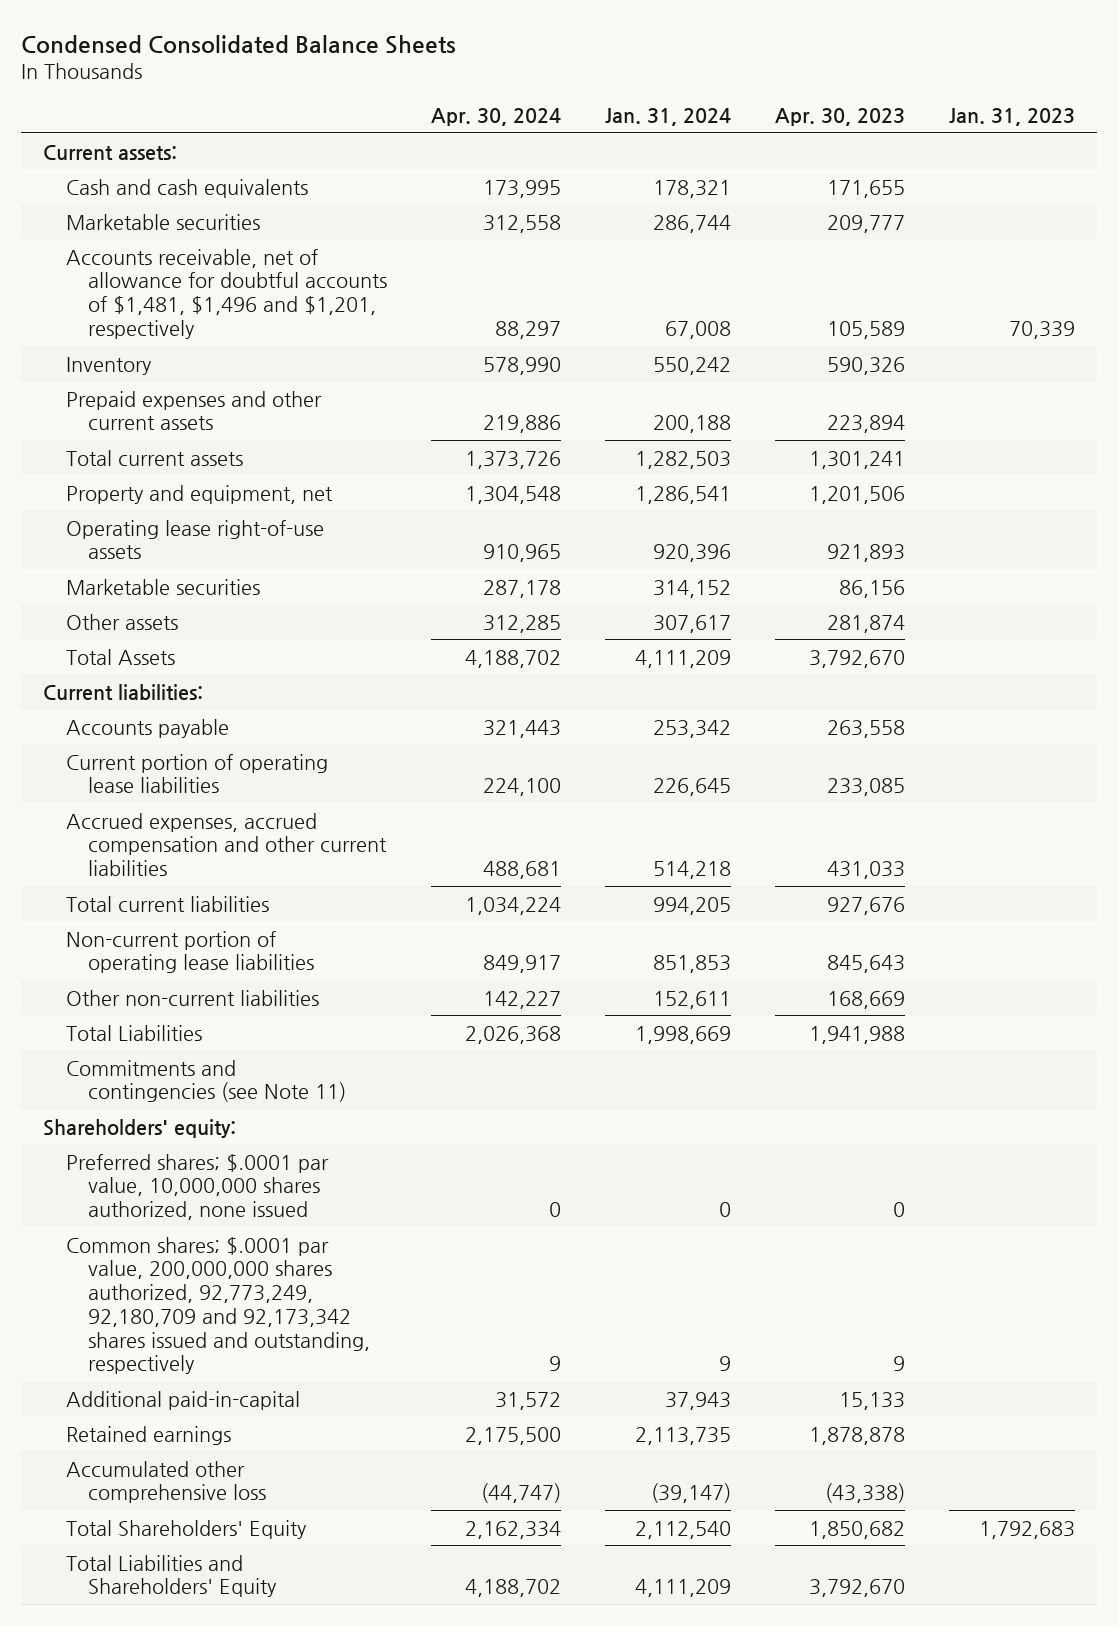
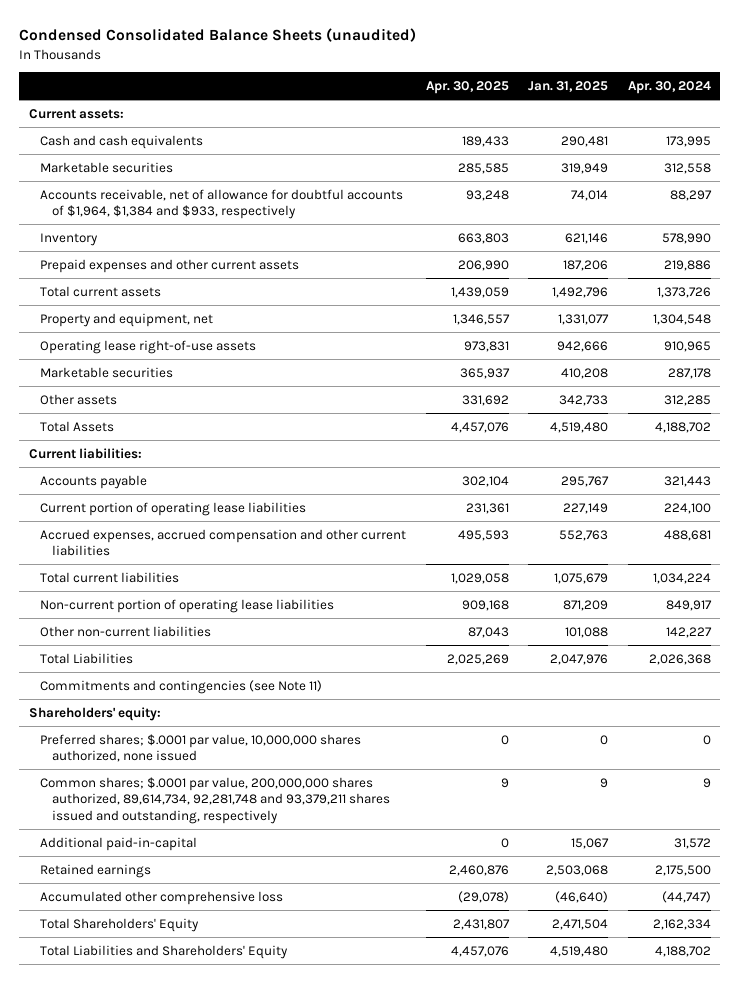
[21,34,457,54] Condensed Consolidated Balance Sheets -> [19,28,417,43] Condensed Consolidated Balance Sheets (unaudited)
[605,107,732,126] Jan. 31, 2024 -> none
[775,107,906,126] Apr. 30, 2023 -> none
[949,107,1076,126] Jan. 31, 2023 -> none
none -> [425,80,509,94] Apr. 30, 2025
none -> [528,80,609,92] Jan. 31, 2025
[65,248,388,339] Accounts receivable, net of allowance for doubtful accounts of $1,481, $1,496 and $1,201, respectively -> [40,188,404,220] Accounts receivable, net of allowance for doubtful accounts of $1,964, $1,384 and $933, respectively
[65,1236,371,1375] Common shares; $.0001 par value, 200,000,000 shares authorized, 92,773,249, 92,180,709 and 92,173,342 shares issued and outstanding, respectively -> [40,776,390,824] Common shares; $.0001 par value, 200,000,000 shares authorized, 89,614,734, 92,281,748 and 93,379,211 shares issued and outstanding, respectively

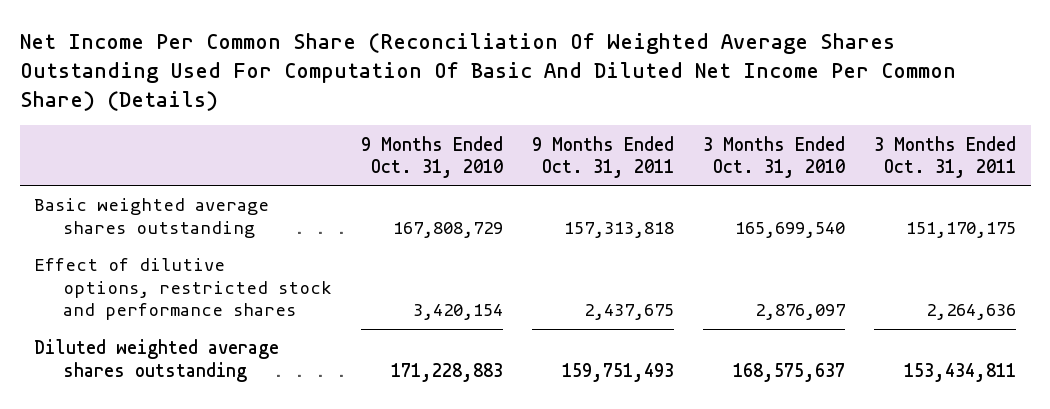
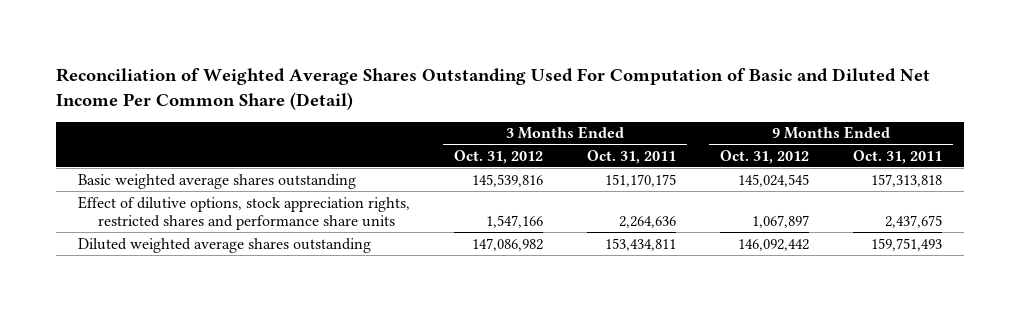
[19,32,956,111] Net Income Per Common Share (Reconciliation Of Weighted Average Shares Outstanding Used For Computation Of Basic And Diluted Net Income Per Common Share) (Details) -> [55,67,930,110] Reconciliation of Weighted Average Shares Outstanding Used For Computation of Basic and Diluted Net Income Per Common Share (Detail)
[361,135,504,179] 9 Months Ended Oct. 31, 2010 -> none
[703,135,846,179] 3 Months Ended Oct. 31, 2010 -> none
none -> [453,149,543,164] Oct. 31, 2012
none -> [719,149,809,164] Oct. 31, 2012
[34,258,333,321] Effect of dilutive options, restricted stock and performance shares -> [77,195,410,231] Effect of dilutive options, stock appreciation rights, restricted shares and performance share units

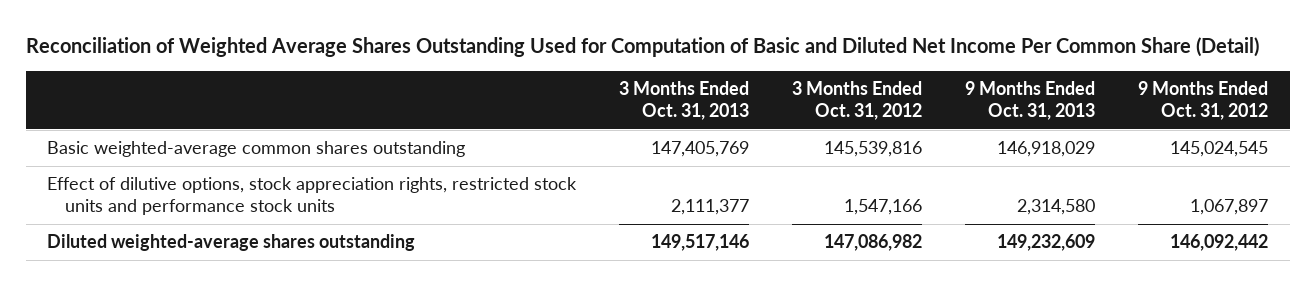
[55,67,930,110] Reconciliation of Weighted Average Shares Outstanding Used For Computation of Basic and Diluted Net Income Per Common Share (Detail) -> [25,37,1259,58] Reconciliation of Weighted Average Shares Outstanding Used for Computation of Basic and Diluted Net Income Per Common Share (Detail)
[586,149,676,164] Oct. 31, 2011 -> none
[853,149,943,164] Oct. 31, 2011 -> none
none -> [619,80,750,121] 3 Months Ended Oct. 31, 2013
none -> [965,80,1096,121] 9 Months Ended Oct. 31, 2013
[77,173,356,189] Basic weighted average shares outstanding -> [47,141,466,158] Basic weighted-average common shares outstanding
[77,195,410,231] Effect of dilutive options, stock appreciation rights, restricted shares and performance share units -> [47,177,578,216] Effect of dilutive options, stock appreciation rights, restricted stock units and performance stock units
[77,237,371,253] Diluted weighted average shares outstanding -> [47,234,416,252] Diluted weighted-average shares outstanding

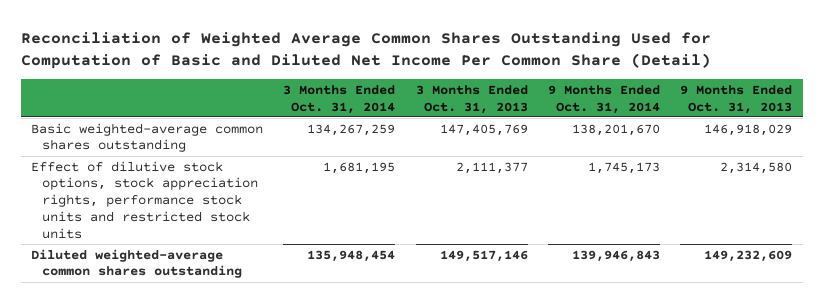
[25,37,1259,58] Reconciliation of Weighted Average Shares Outstanding Used for Computation of Basic and Diluted Net Income Per Common Share (Detail) -> [20,31,711,69] Reconciliation of Weighted Average Common Shares Outstanding Used for Computation of Basic and Diluted Net Income Per Common Share (Detail)
[792,80,923,121] 3 Months Ended Oct. 31, 2012 -> none
[1138,80,1269,121] 9 Months Ended Oct. 31, 2012 -> none
none -> [283,84,396,114] 3 Months Ended Oct. 31, 2014
none -> [548,84,661,114] 9 Months Ended Oct. 31, 2014
[47,177,578,216] Effect of dilutive options, stock appreciation rights, restricted stock units and performance stock units -> [30,160,259,239] Effect of dilutive stock options, stock appreciation rights, performance stock units and restricted stock units
[47,234,416,252] Diluted weighted-average shares outstanding -> [30,248,243,279] Diluted weighted-average common shares outstanding

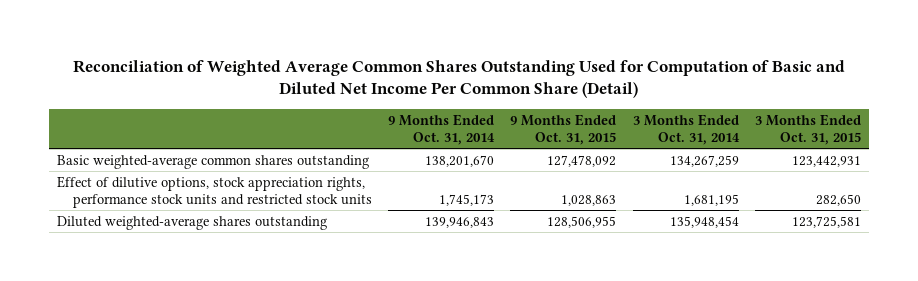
[415,84,528,114] 3 Months Ended Oct. 31, 2013 -> none
[680,84,793,114] 9 Months Ended Oct. 31, 2013 -> none
none -> [510,113,617,145] 9 Months Ended Oct. 31, 2015
none -> [754,113,861,145] 3 Months Ended Oct. 31, 2015
[30,160,259,239] Effect of dilutive stock options, stock appreciation rights, performance stock units and restricted stock units -> [57,175,372,208] Effect of dilutive options, stock appreciation rights, performance stock units and restricted stock units
[30,248,243,279] Diluted weighted-average common shares outstanding -> [57,215,328,230] Diluted weighted-average shares outstanding

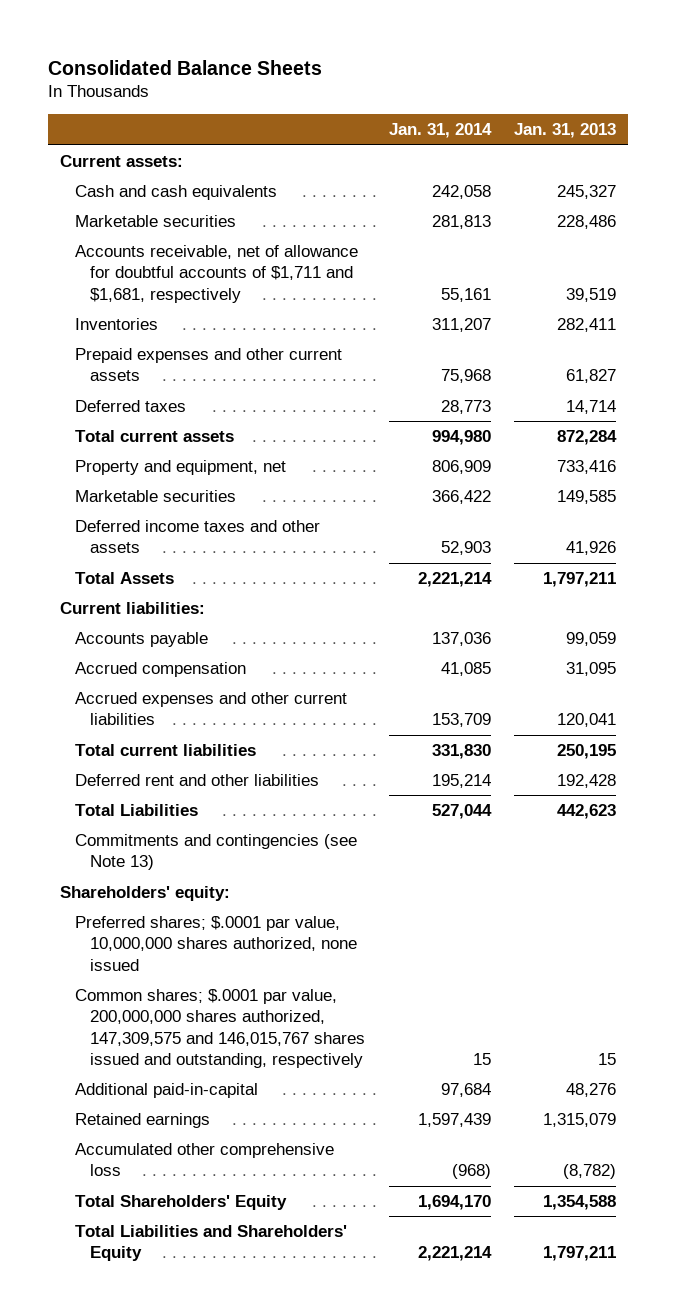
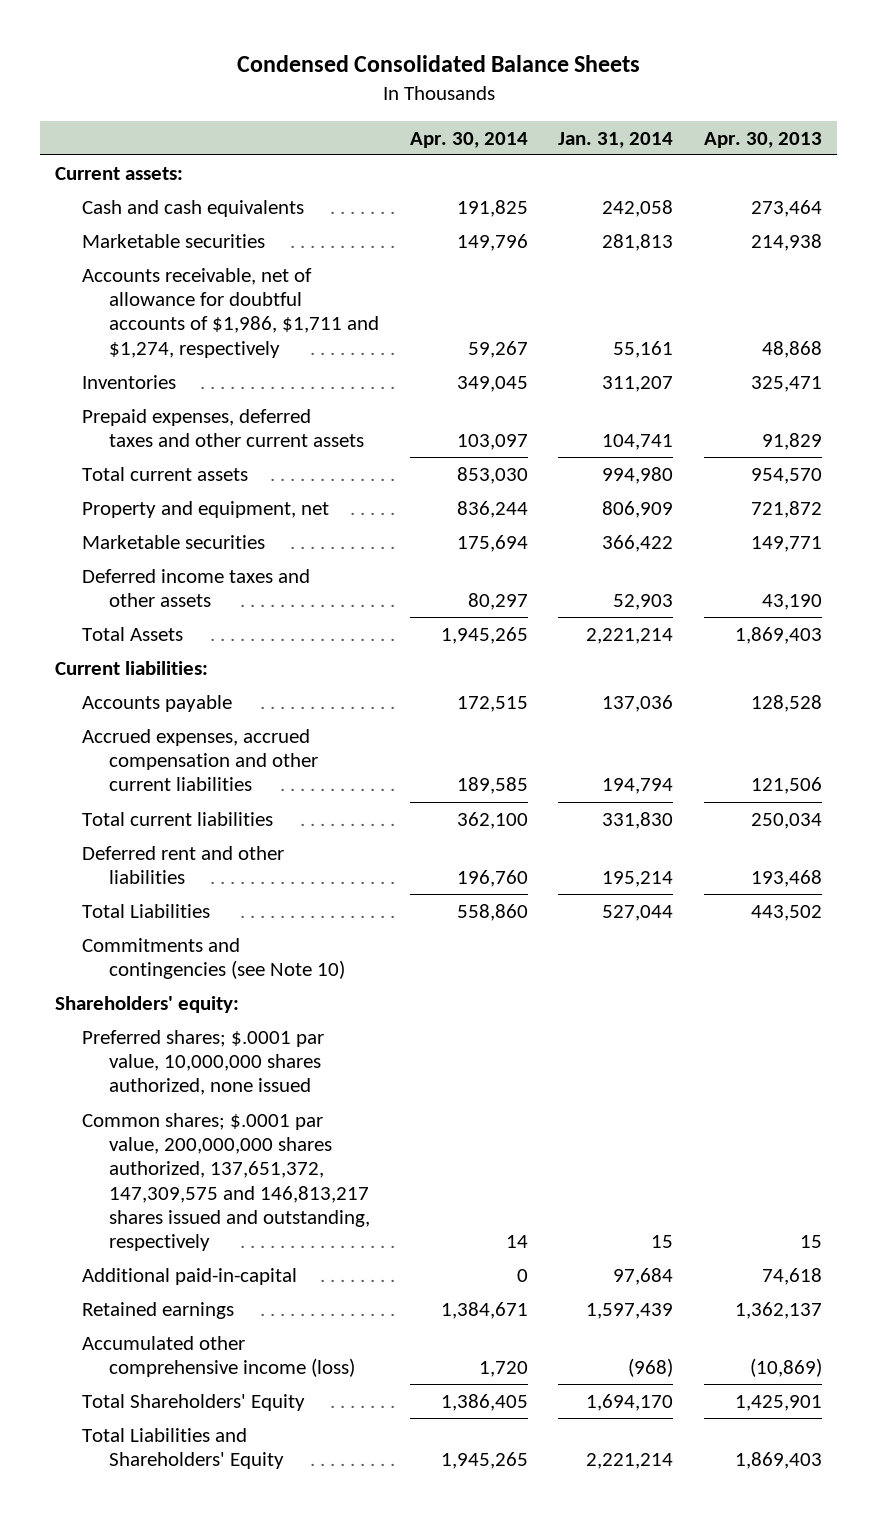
[48,59,323,75] Consolidated Balance Sheets -> [236,55,640,73] Condensed Consolidated Balance Sheets
[514,123,617,139] Jan. 31, 2013 -> none
none -> [409,131,528,148] Apr. 30, 2014
none -> [704,131,823,148] Apr. 30, 2013
[75,245,359,303] Accounts receivable, net of allowance for doubtful accounts of $1,711 and $1,681, respectively -> [82,267,380,358] Accounts receivable, net of allowance for doubtful accounts of $1,986, $1,711 and $1,274, respectively
[75,400,187,413] Deferred taxes -> none
[75,348,343,382] Prepaid expenses and other current assets -> [82,408,365,448] Prepaid expenses, deferred taxes and other current assets
[440,369,491,384] 75,968 -> [602,434,674,451] 104,741
[75,662,247,678] Accrued compensation -> none
[75,692,348,726] Accrued expenses and other current liabilities -> [82,728,319,792] Accrued expenses, accrued compensation and other current liabilities
[431,713,491,728] 153,709 -> [602,778,674,795] 194,794
[75,834,358,871] Commitments and contingencies (see Note 13) -> [82,937,346,980] Commitments and contingencies (see Note 10)
[75,989,365,1068] Common shares; $.0001 par value, 200,000,000 shares authorized, 147,309,575 and 146,015,767 shares issued and outstanding, respectively -> [82,1112,371,1252] Common shares; $.0001 par value, 200,000,000 shares authorized, 137,651,372, 147,309,575 and 146,813,217 shares issued and outstanding, respectively
[75,1143,335,1177] Accumulated other comprehensive loss -> [82,1335,356,1378] Accumulated other comprehensive income (loss)

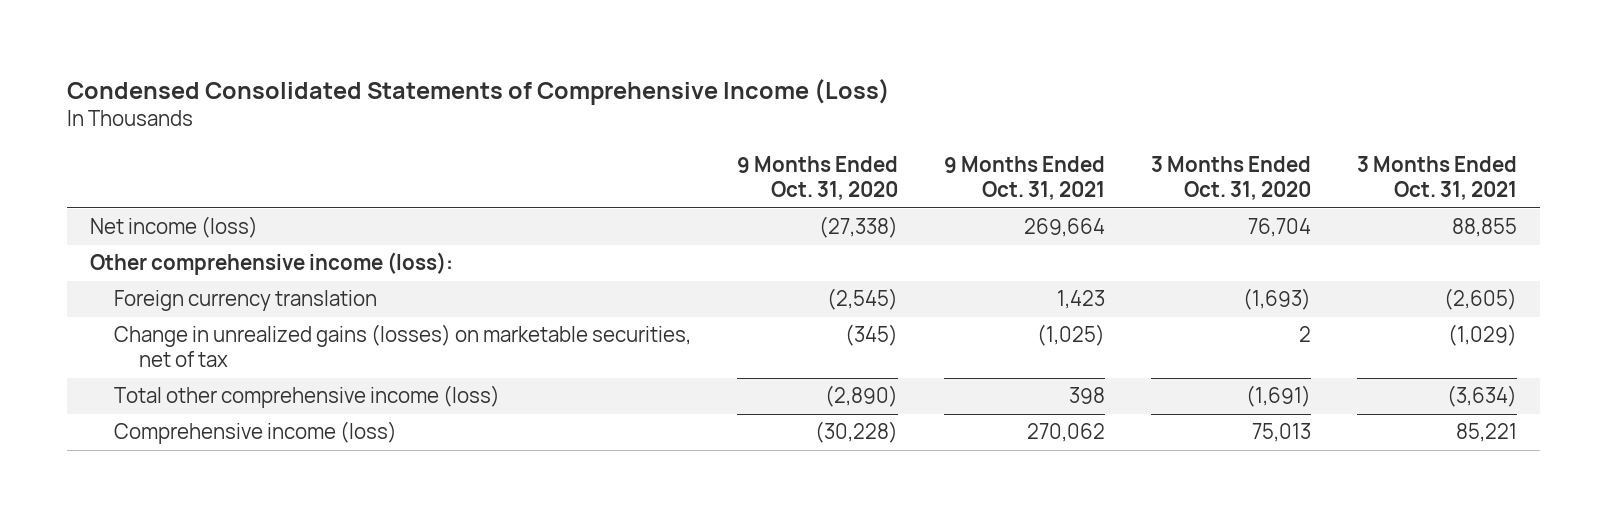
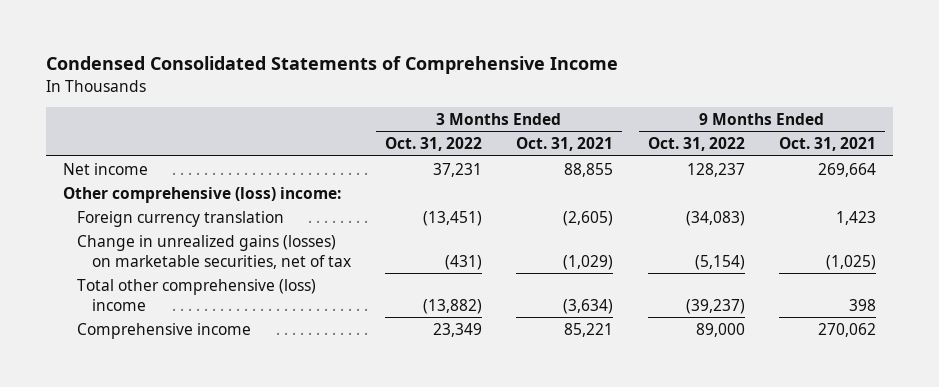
[66,78,890,105] Condensed Consolidated Statements of Comprehensive Income (Loss) -> [45,56,618,75] Condensed Consolidated Statements of Comprehensive Income
[737,156,899,201] 9 Months Ended Oct. 31, 2020 -> none
[1150,156,1311,201] 3 Months Ended Oct. 31, 2020 -> none
none -> [385,137,483,152] Oct. 31, 2022
none -> [647,137,745,152] Oct. 31, 2022
[89,216,258,239] Net income (loss) -> [63,162,149,175] Net income
[89,252,453,276] Other comprehensive income (loss): -> [63,186,342,203] Other comprehensive (loss) income:
[114,385,501,409] Total other comprehensive income (loss) -> [77,278,317,311] Total other comprehensive (loss) income
[114,421,398,445] Comprehensive income (loss) -> [77,322,252,339] Comprehensive income

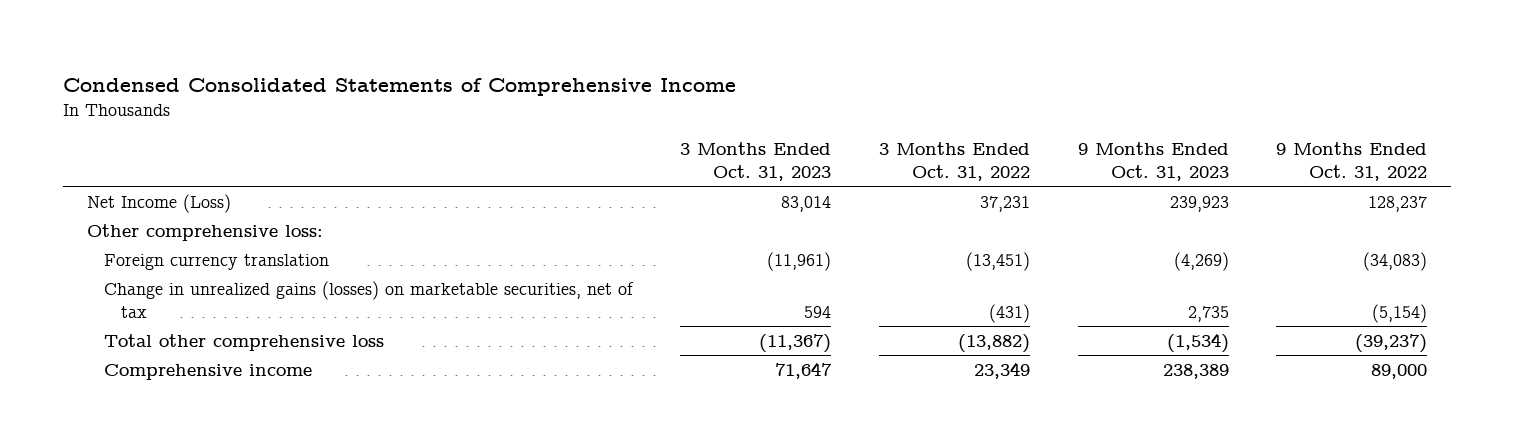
[516,137,614,152] Oct. 31, 2021 -> none
[779,137,877,152] Oct. 31, 2021 -> none
none -> [680,142,832,181] 3 Months Ended Oct. 31, 2023
none -> [1077,142,1229,181] 9 Months Ended Oct. 31, 2023
[63,162,149,175] Net income -> [87,193,232,213] Net Income (Loss)
[63,186,342,203] Other comprehensive (loss) income: -> [87,223,324,241] Other comprehensive loss:
[77,278,317,311] Total other comprehensive (loss) income -> [103,333,384,351] Total other comprehensive loss

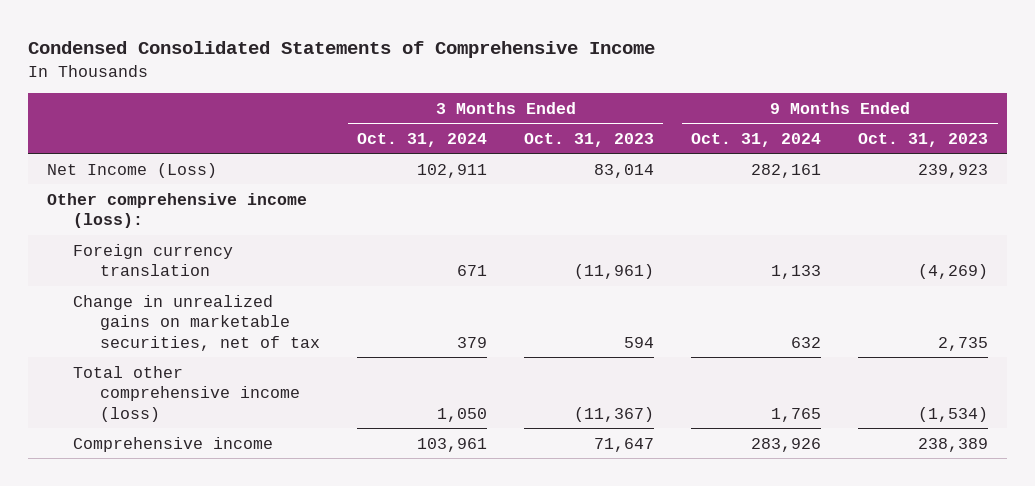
[878,142,1030,181] 3 Months Ended Oct. 31, 2022 -> none
[1276,142,1428,181] 9 Months Ended Oct. 31, 2022 -> none
none -> [356,132,487,147] Oct. 31, 2024
none -> [691,132,822,147] Oct. 31, 2024
[87,223,324,241] Other comprehensive loss: -> [46,192,307,229] Other comprehensive income (loss):
[103,280,634,318] Change in unrealized gains (losses) on marketable securities, net of tax -> [73,294,320,351] Change in unrealized gains on marketable securities, net of tax
[103,333,384,351] Total other comprehensive loss -> [73,365,300,422] Total other comprehensive income (loss)

